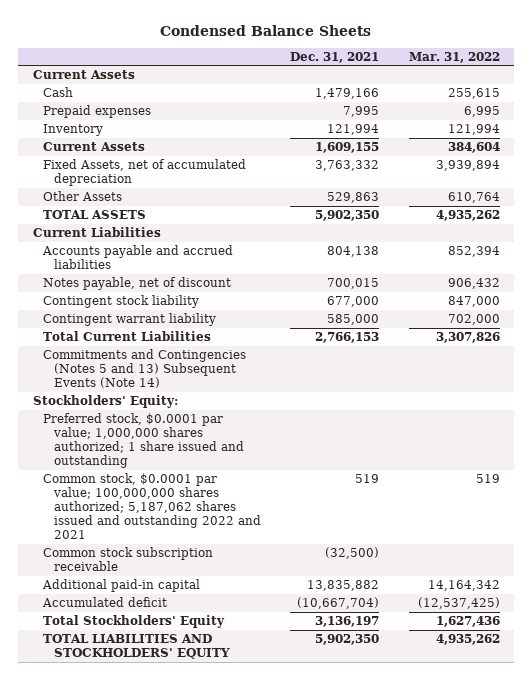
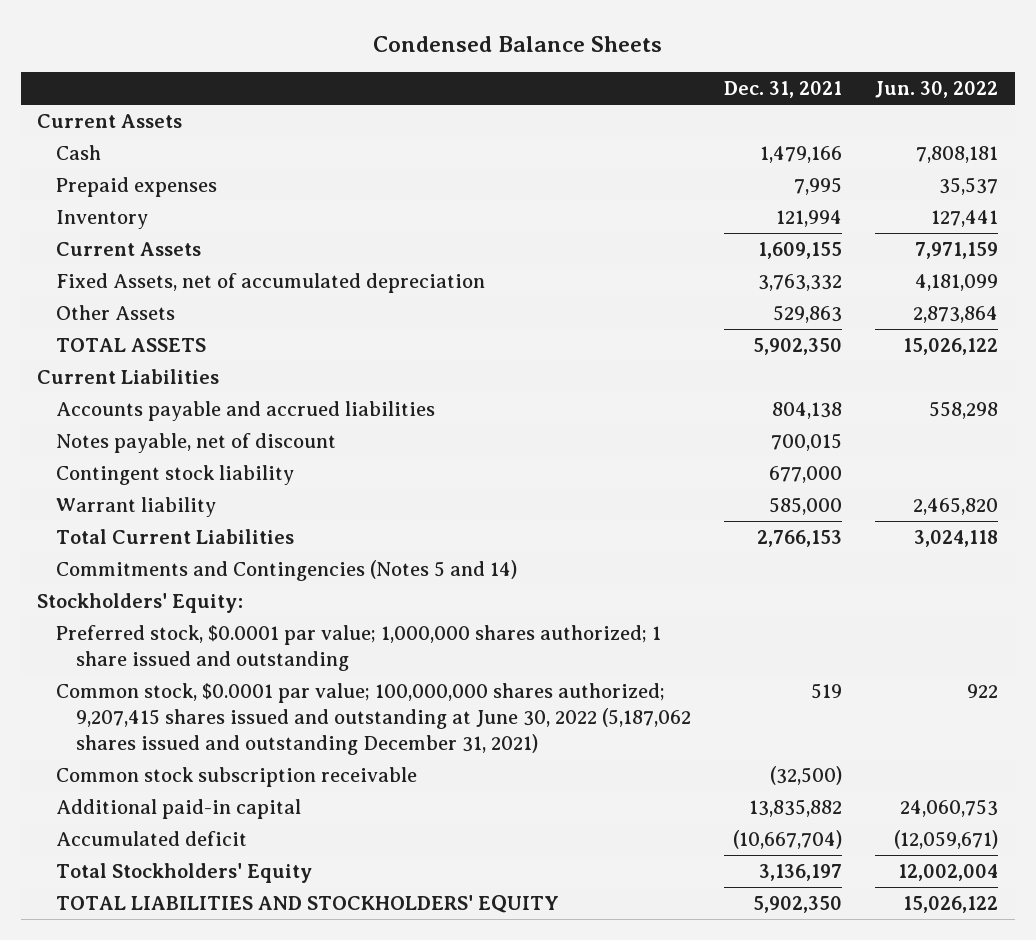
[408,51,500,63] Mar. 31, 2022 -> none
none -> [875,80,999,98] Jun. 30, 2022
[43,313,217,327] Contingent warrant liability -> [56,496,217,517] Warrant liability
[43,349,247,389] Commitments and Contingencies (Notes 5 and 13) Subsequent Events (Note 14) -> [56,559,518,581] Commitments and Contingencies (Notes 5 and 14)
[43,473,261,540] Common stock, $0.0001 par value; 100,000,000 shares authorized; 5,187,062 shares issued and outstanding 2022 and 2021 -> [56,682,691,755] Common stock, $0.0001 par value; 100,000,000 shares authorized; 9,207,415 shares issued and outstanding at June 30, 2022 (5,187,062 shares issued and outstanding December 31, 2021)

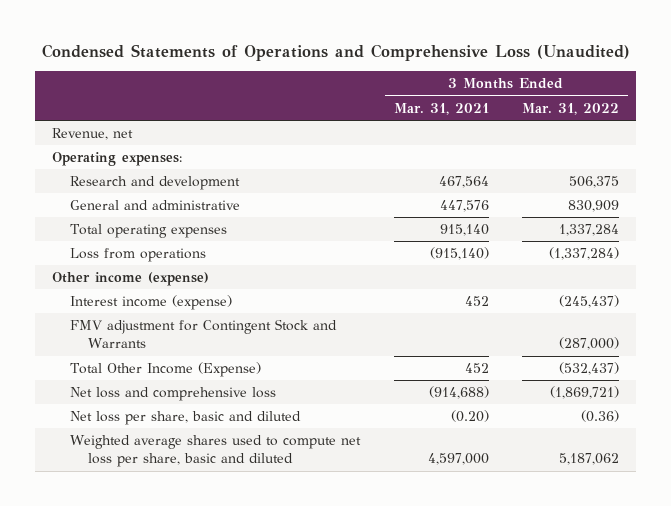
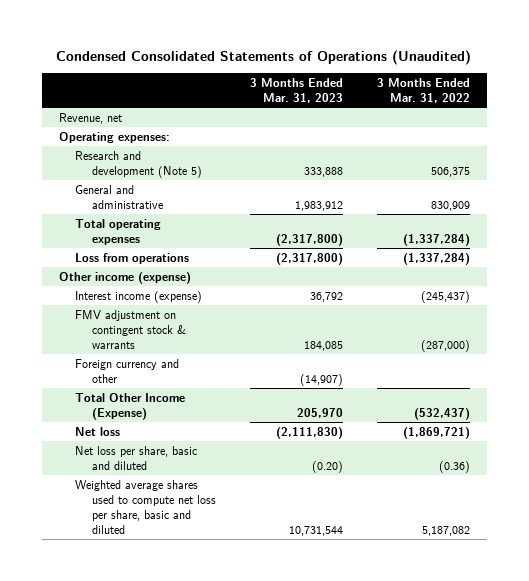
[41,44,630,62] Condensed Statements of Operations and Comprehensive Loss (Unaudited) -> [56,49,472,65] Condensed Consolidated Statements of Operations (Unaudited)
[393,102,489,115] Mar. 31, 2021 -> none
none -> [249,78,343,104] 3 Months Ended Mar. 31, 2023
[69,176,240,191] Research and development -> [75,150,202,178] Research and development (Note 5)
[559,224,620,237] 1,337,284 -> [402,233,470,246] (1,337,284)
[69,319,337,349] FMV adjustment for Contingent Stock and Warrants -> [75,309,186,349] FMV adjustment on contingent stock & warrants
none -> [75,358,180,383] Foreign currency and other
[69,387,276,402] Net loss and comprehensive loss -> [75,426,121,436] Net loss
[559,453,620,466] 5,187,062 -> [421,525,470,536] 5,187,082

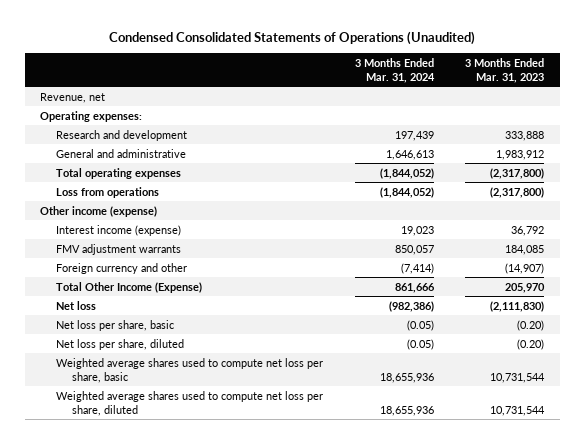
[376,78,470,104] 3 Months Ended Mar. 31, 2022 -> none
none -> [354,57,435,83] 3 Months Ended Mar. 31, 2024
[75,150,202,178] Research and development (Note 5) -> [56,129,188,141] Research and development
[75,309,186,349] FMV adjustment on contingent stock & warrants -> [56,243,182,255] FMV adjustment warrants
[75,445,198,470] Net loss per share, basic and diluted -> [56,319,175,331] Net loss per share, basic
none -> [56,338,185,350] Net loss per share, diluted
[75,479,216,534] Weighted average shares used to compute net loss per share, basic and diluted -> [56,357,324,383] Weighted average shares used to compute net loss per share, basic
none -> [56,390,324,416] Weighted average shares used to compute net loss per share, diluted

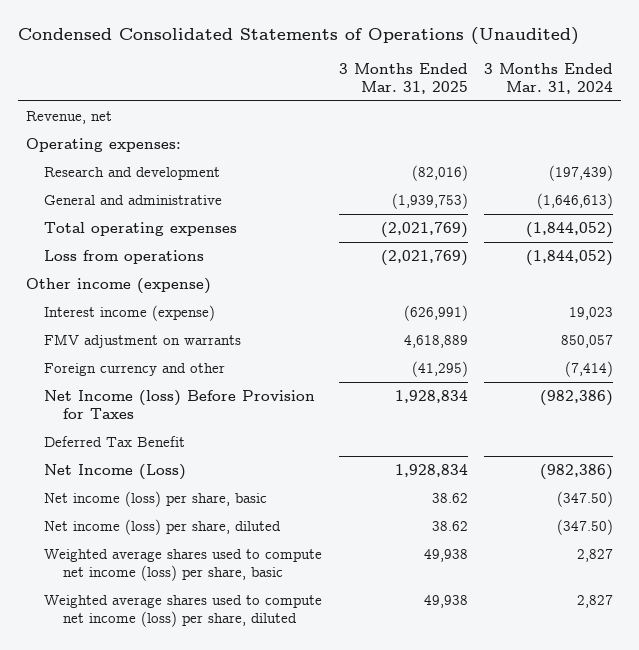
[465,57,545,83] 3 Months Ended Mar. 31, 2023 -> none
none -> [338,62,468,94] 3 Months Ended Mar. 31, 2025
[394,130,434,141] 197,439 -> [549,164,614,181] (197,439)
[385,149,434,160] 1,646,613 -> [537,192,614,209] (1,646,613)
[56,243,182,255] FMV adjustment warrants -> [44,333,242,348] FMV adjustment on warrants
[56,281,203,293] Total Other Income (Expense) -> none
none -> [44,389,316,420] Net Income (loss) Before Provision for Taxes
none -> [44,435,186,447] Deferred Tax Benefit
[56,300,97,310] Net loss -> [44,463,187,480] Net Income (Loss)
[56,319,175,331] Net loss per share, basic -> [44,490,268,507] Net income (loss) per share, basic
[406,319,434,331] (0.05) -> [557,490,614,507] (347.50)
[56,338,185,350] Net loss per share, diluted -> [44,518,282,535] Net income (loss) per share, diluted
[406,338,434,350] (0.05) -> [557,518,614,535] (347.50)
[56,357,324,383] Weighted average shares used to compute net loss per share, basic -> [44,548,323,582] Weighted average shares used to compute net income (loss) per share, basic
[379,372,434,383] 18,655,936 -> [577,548,614,562] 2,827
[56,390,324,416] Weighted average shares used to compute net loss per share, diluted -> [44,594,323,628] Weighted average shares used to compute net income (loss) per share, diluted
[379,405,434,416] 18,655,936 -> [577,594,614,608] 2,827

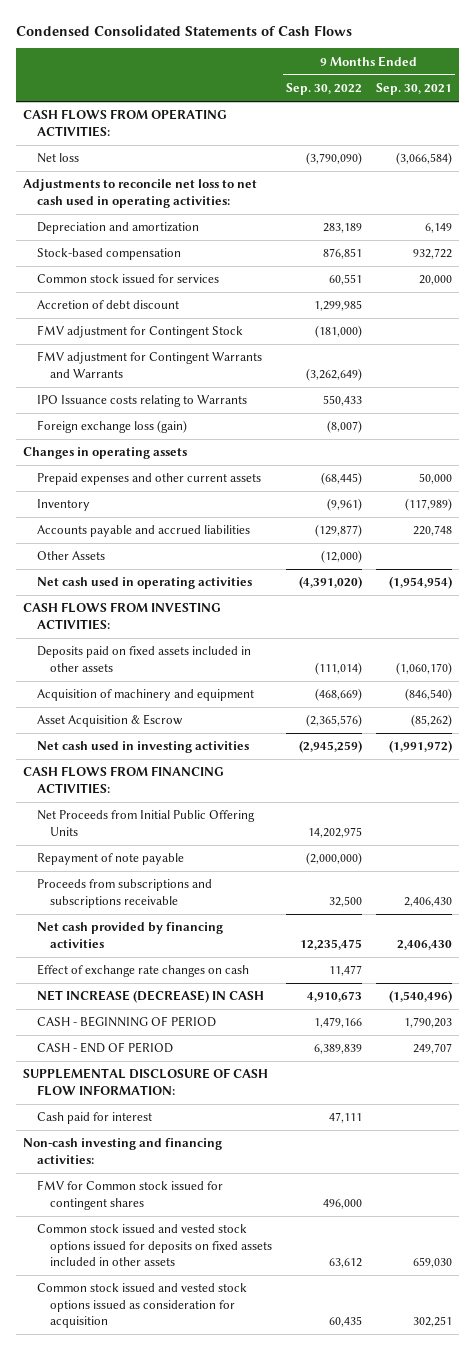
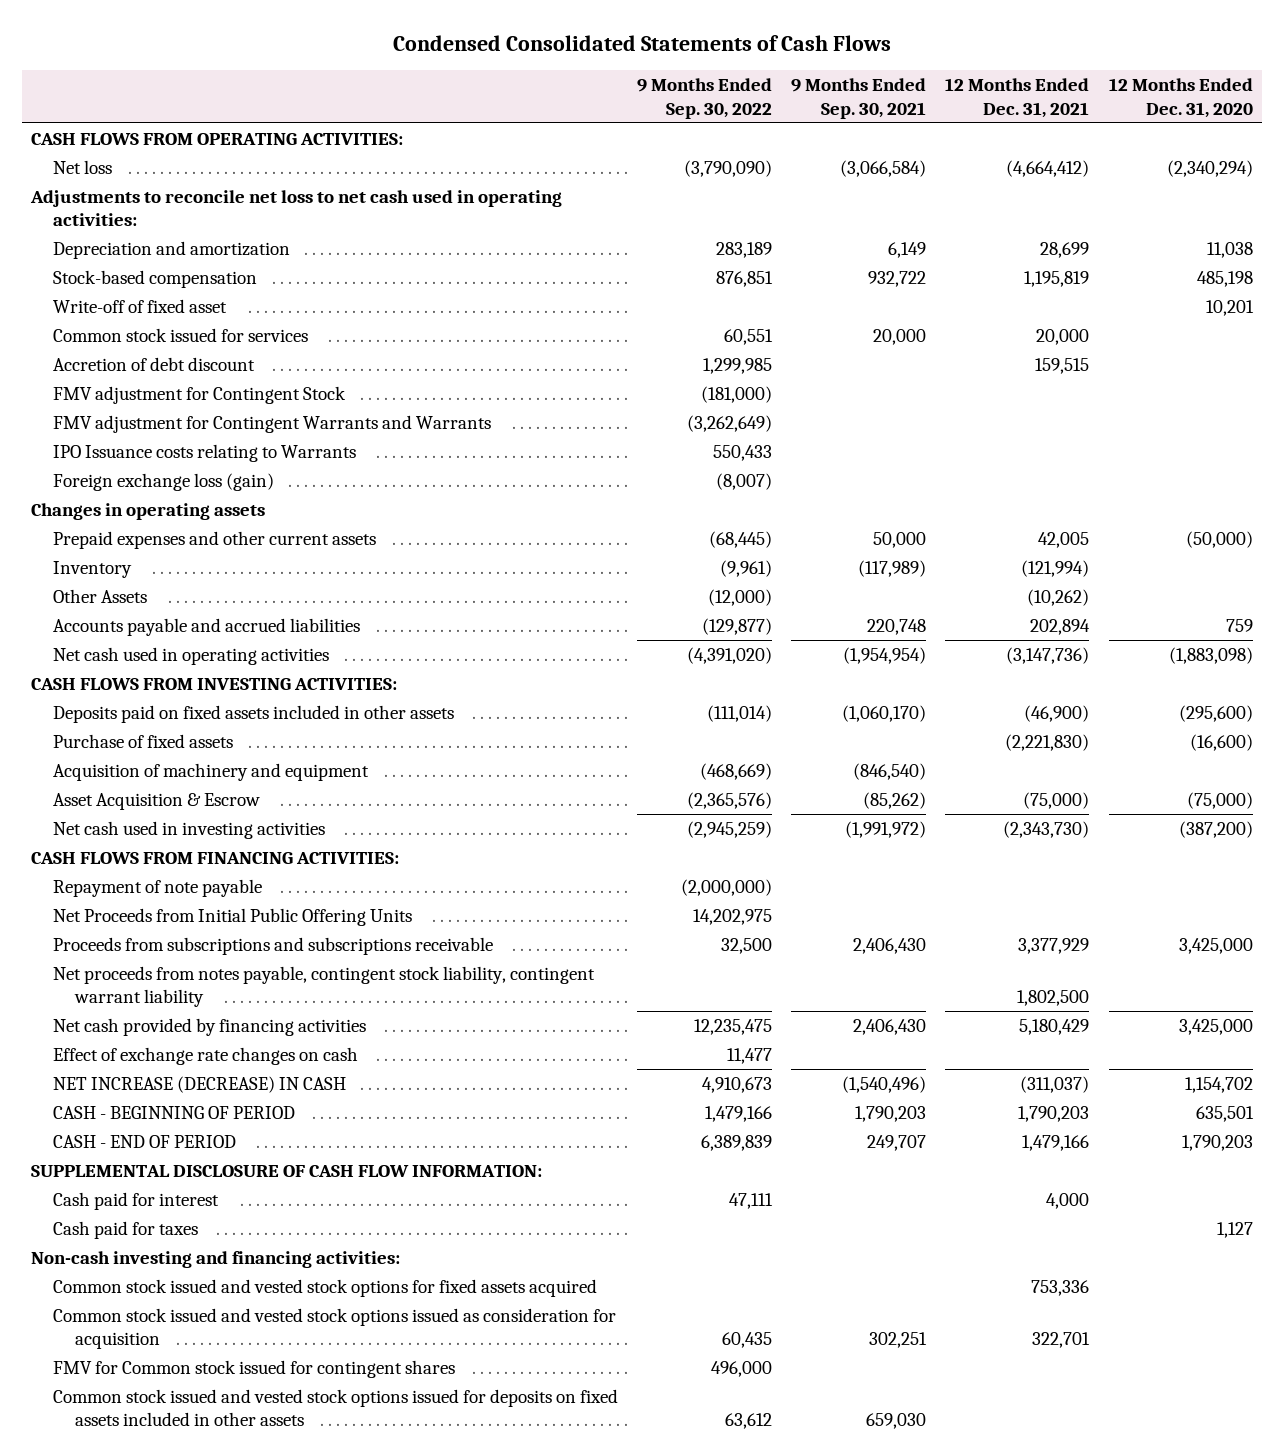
none -> [945,78,1090,118] 12 Months Ended Dec. 31, 2021
none -> [1108,78,1253,118] 12 Months Ended Dec. 31, 2020
none -> [53,298,228,313] Write-off of fixed asset
[36,525,250,538] Accounts payable and accrued liabilities -> [53,617,361,636] Accounts payable and accrued liabilities
none -> [53,733,234,748] Purchase of fixed assets
[36,810,255,836] Net Proceeds from Initial Public Offering Units -> [53,907,413,926] Net Proceeds from Initial Public Offering Units
none -> [53,965,596,1008] Net proceeds from notes payable, contingent stock liability, contingent warrant liability
none -> [53,1220,199,1239] Cash paid for taxes
none -> [53,1278,598,1297] Common stock issued and vested stock options for fixed assets acquired
[36,1283,247,1328] Common stock issued and vested stock options issued as consideration for acquisition -> [53,1307,617,1350] Common stock issued and vested stock options issued as consideration for acquisition

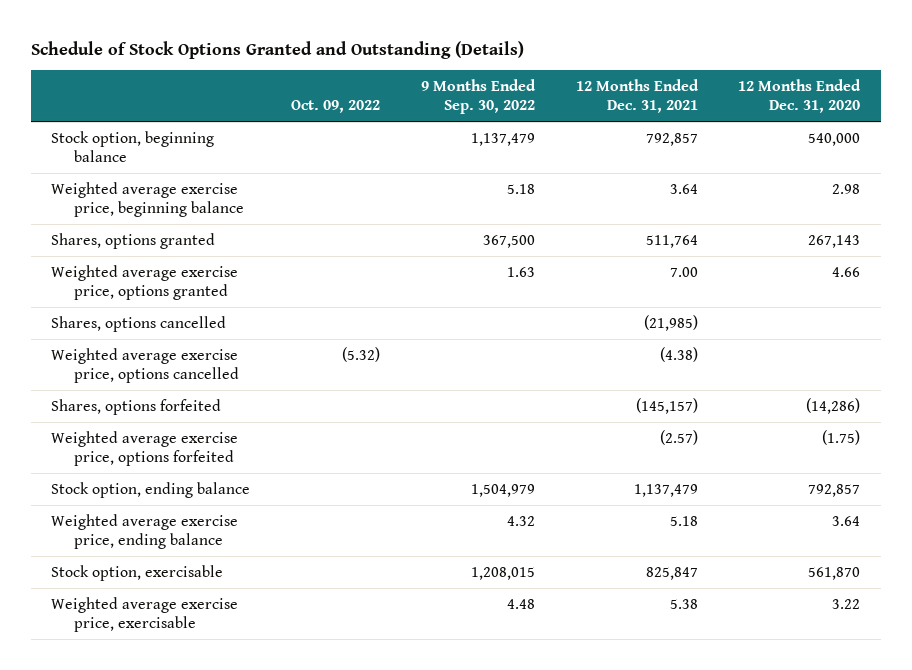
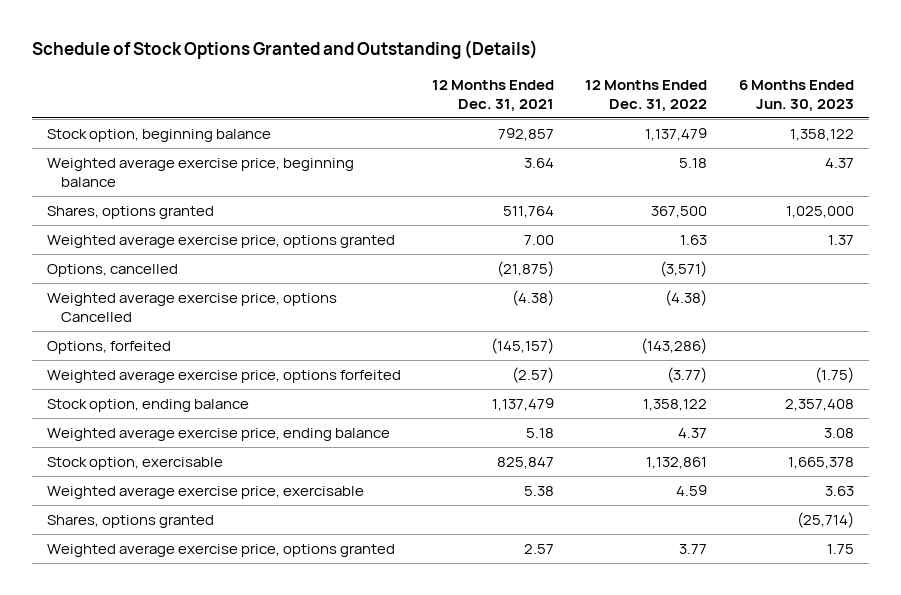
[291,100,381,114] Oct. 09, 2022 -> none
[420,78,536,115] 9 Months Ended Sep. 30, 2022 -> none
[738,78,862,114] 12 Months Ended Dec. 31, 2020 -> none
none -> [585,79,708,112] 12 Months Ended Dec. 31, 2022
none -> [738,79,854,112] 6 Months Ended Jun. 30, 2023
[51,315,227,332] Shares, options cancelled -> [47,263,179,277] Options, cancelled
[643,314,698,331] (21,985) -> [497,260,555,277] (21,875)
[51,347,240,383] Weighted average exercise price, options cancelled -> [47,292,338,322] Weighted average exercise price, options Cancelled
[51,398,222,415] Shares, options forfeited -> [47,340,172,354] Options, forfeited
none -> [47,514,215,528] Shares, options granted
none -> [47,543,396,557] Weighted average exercise price, options granted

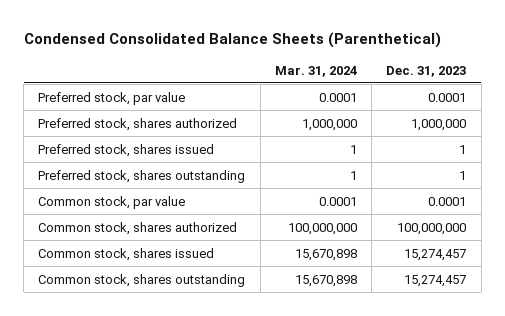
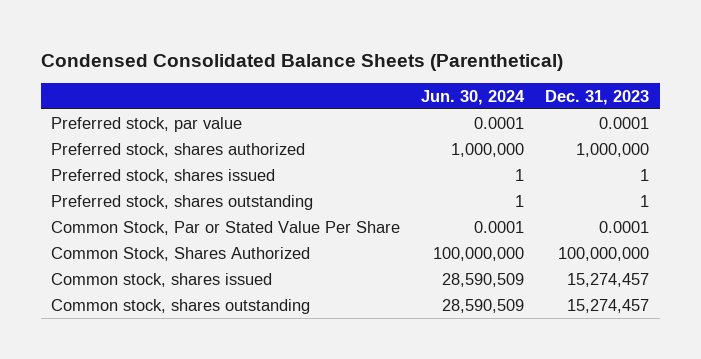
[274,65,357,77] Mar. 31, 2024 -> none
none -> [421,89,526,105] Jun. 30, 2024
[38,195,186,209] Common stock, par value -> [51,220,401,235] Common Stock, Par or Stated Value Per Share
[38,221,238,235] Common stock, shares authorized -> [51,246,311,261] Common Stock, Shares Authorized

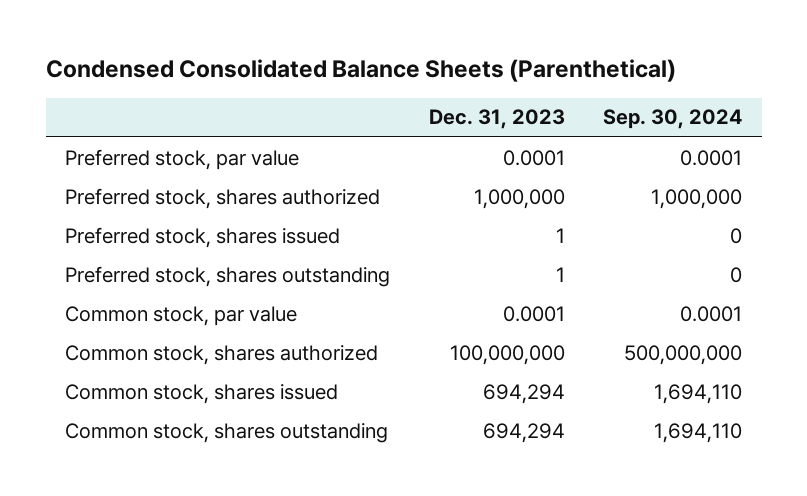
[421,89,526,105] Jun. 30, 2024 -> none
none -> [603,109,743,130] Sep. 30, 2024
[51,220,401,235] Common Stock, Par or Stated Value Per Share -> [64,305,297,326] Common stock, par value
[51,246,311,261] Common Stock, Shares Authorized -> [64,344,378,365] Common stock, shares authorized
[567,272,650,287] 15,274,457 -> [482,383,565,404] 694,294
[567,298,650,313] 15,274,457 -> [482,422,565,443] 694,294

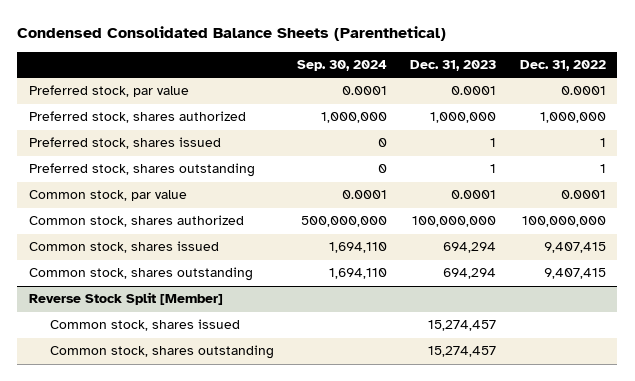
none -> [519,60,606,72] Dec. 31, 2022
none -> [29,292,224,306] Reverse Stock Split [Member]
none -> [49,319,240,332] Common stock, shares issued
none -> [49,345,274,360] Common stock, shares outstanding

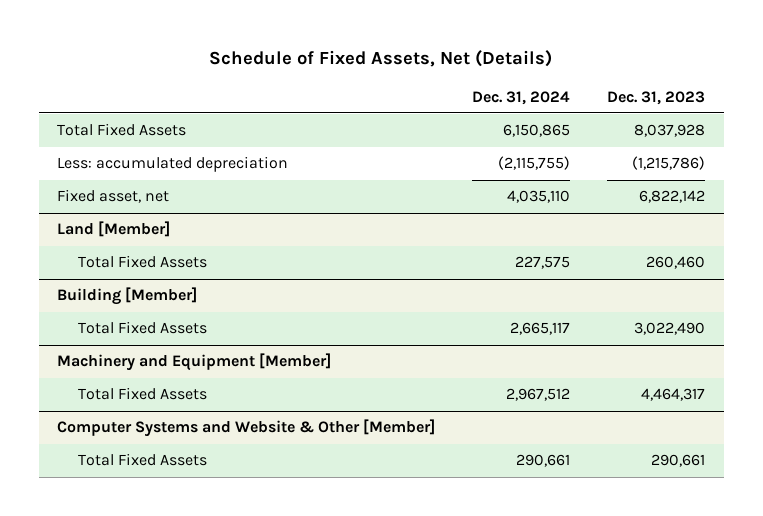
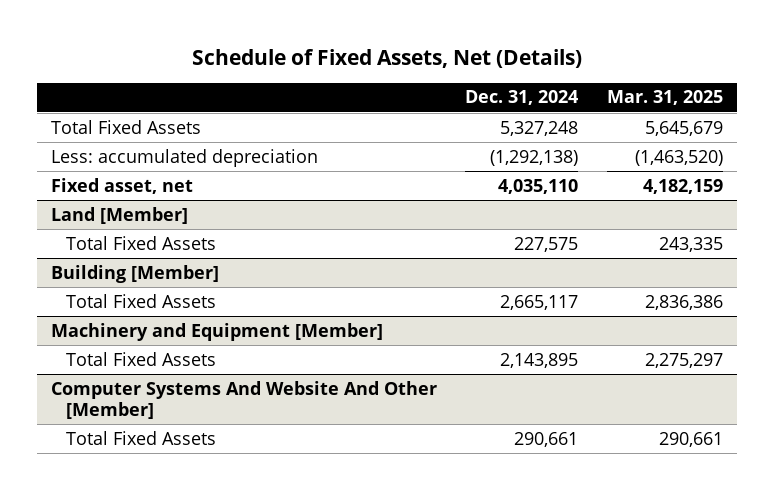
[607,90,706,105] Dec. 31, 2023 -> none
none -> [606,90,723,106] Mar. 31, 2025
[503,124,571,138] 6,150,865 -> [500,120,579,136] 5,327,248
[498,156,571,171] (2,115,755) -> [490,149,579,166] (1,292,138)
[506,388,571,402] 2,967,512 -> [500,352,579,368] 2,143,895
[57,419,436,438] Computer Systems and Website & Other [Member] -> [51,380,438,420] Computer Systems And Website And Other [Member]

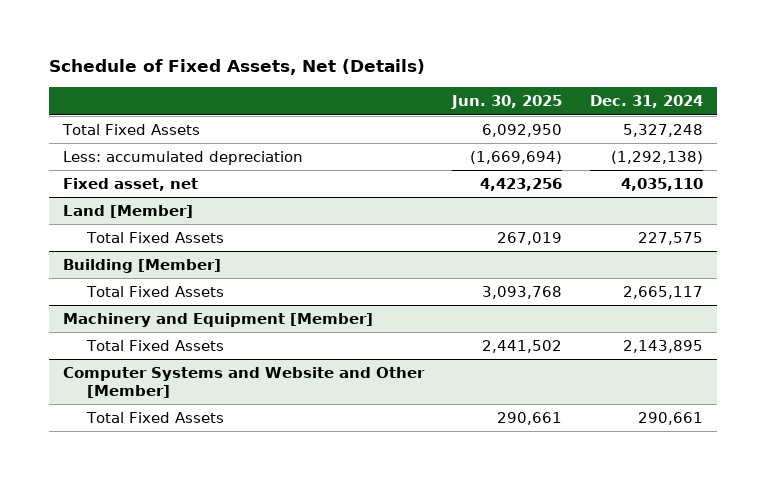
[606,90,723,106] Mar. 31, 2025 -> none
none -> [451,95,563,110] Jun. 30, 2025
[51,380,438,420] Computer Systems And Website And Other [Member] -> [63,367,426,399] Computer Systems and Website and Other [Member]

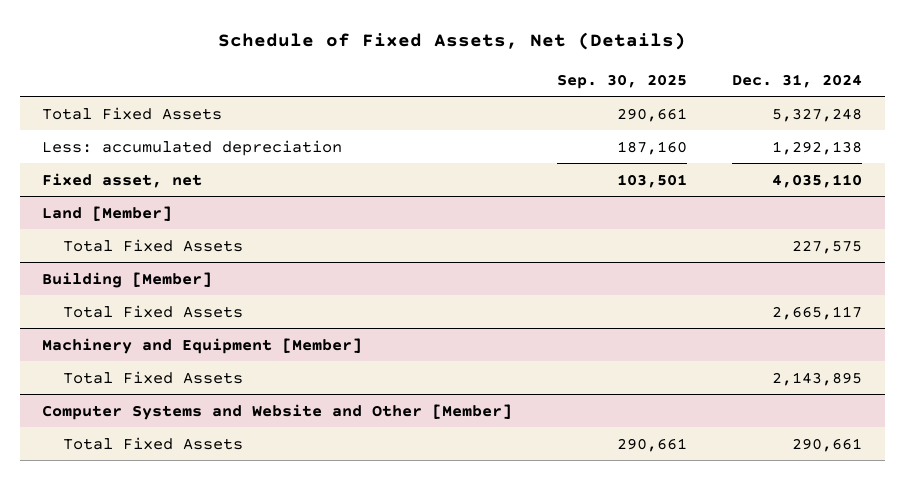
[451,95,563,110] Jun. 30, 2025 -> none
none -> [557,73,688,89] Sep. 30, 2025
[610,151,703,165] (1,292,138) -> [772,140,863,155] 1,292,138

